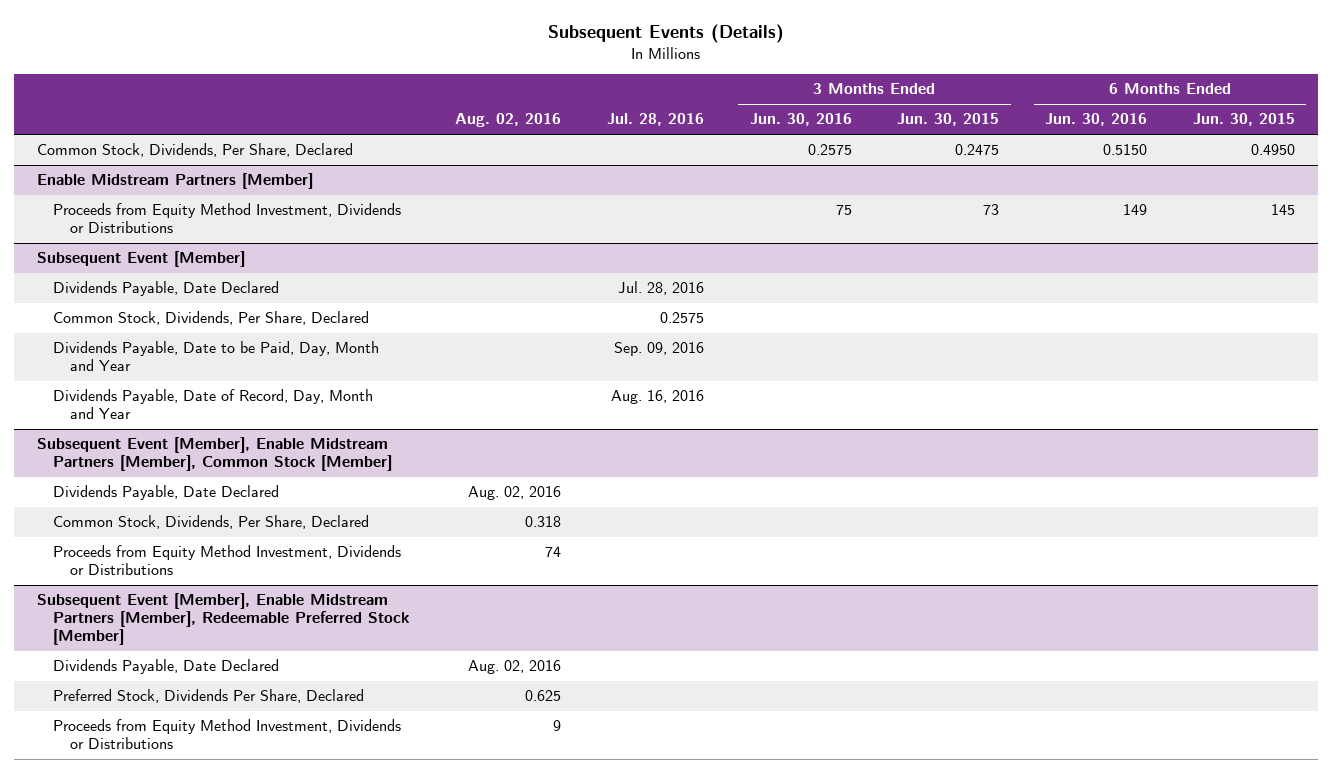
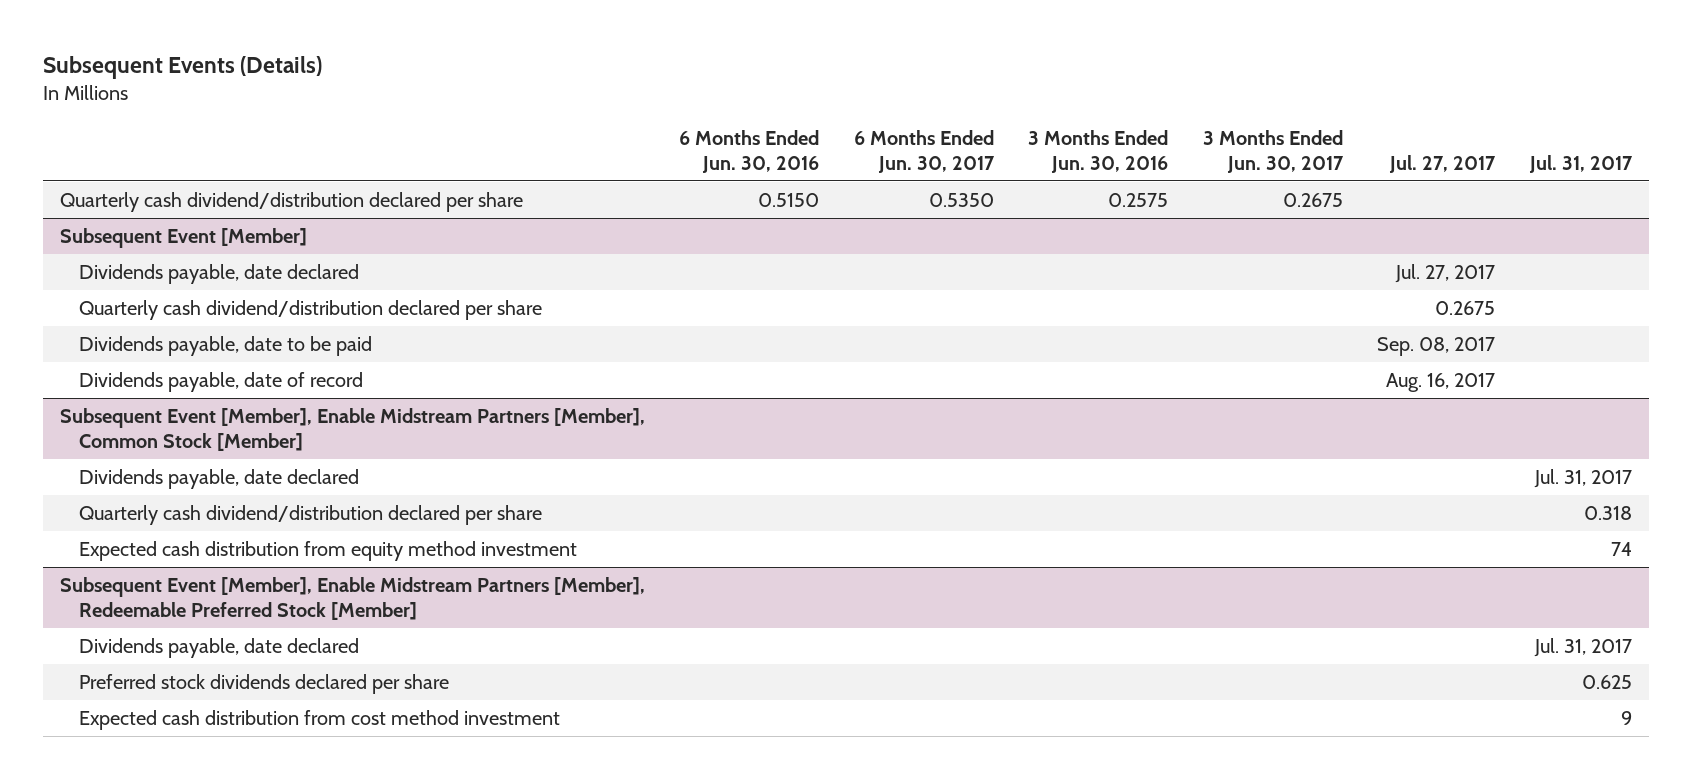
[455,113,562,128] Aug. 02, 2016 -> none
[606,113,704,127] Jul. 28, 2016 -> none
[897,113,1000,127] Jun. 30, 2015 -> none
[1192,113,1295,127] Jun. 30, 2015 -> none
none -> [853,130,995,173] 6 Months Ended Jun. 30, 2017
none -> [1202,130,1344,173] 3 Months Ended Jun. 30, 2017
none -> [1389,154,1497,173] Jul. 27, 2017
none -> [1528,154,1633,173] Jul. 31, 2017
[36,173,313,190] Enable Midstream Partners [Member] -> none
[53,203,402,234] Proceeds from Equity Method Investment, Dividends or Distributions -> none
[36,143,353,158] Common Stock, Dividends, Per Share, Declared -> [59,192,523,213] Quarterly cash dividend/distribution declared per share
[53,281,280,297] Dividends Payable, Date Declared -> [78,264,359,285] Dividends payable, date declared
[53,311,370,326] Common Stock, Dividends, Per Share, Declared -> [78,300,542,321] Quarterly cash dividend/distribution declared per share
[53,341,380,372] Dividends Payable, Date to be Paid, Day, Month and Year -> [78,336,372,357] Dividends payable, date to be paid
[53,389,374,420] Dividends Payable, Date of Record, Day, Month and Year -> [78,372,363,393] Dividends payable, date of record
[53,485,280,501] Dividends Payable, Date Declared -> [78,469,359,490] Dividends payable, date declared
[53,515,370,530] Common Stock, Dividends, Per Share, Declared -> [78,505,542,526] Quarterly cash dividend/distribution declared per share
[53,545,402,576] Proceeds from Equity Method Investment, Dividends or Distributions -> [78,541,577,562] Expected cash distribution from equity method investment
[53,719,402,750] Proceeds from Equity Method Investment, Dividends or Distributions -> none
[53,659,280,675] Dividends Payable, Date Declared -> [78,638,359,659] Dividends payable, date declared
[53,689,365,704] Preferred Stock, Dividends Per Share, Declared -> [78,674,449,695] Preferred stock dividends declared per share
none -> [78,710,560,731] Expected cash distribution from cost method investment

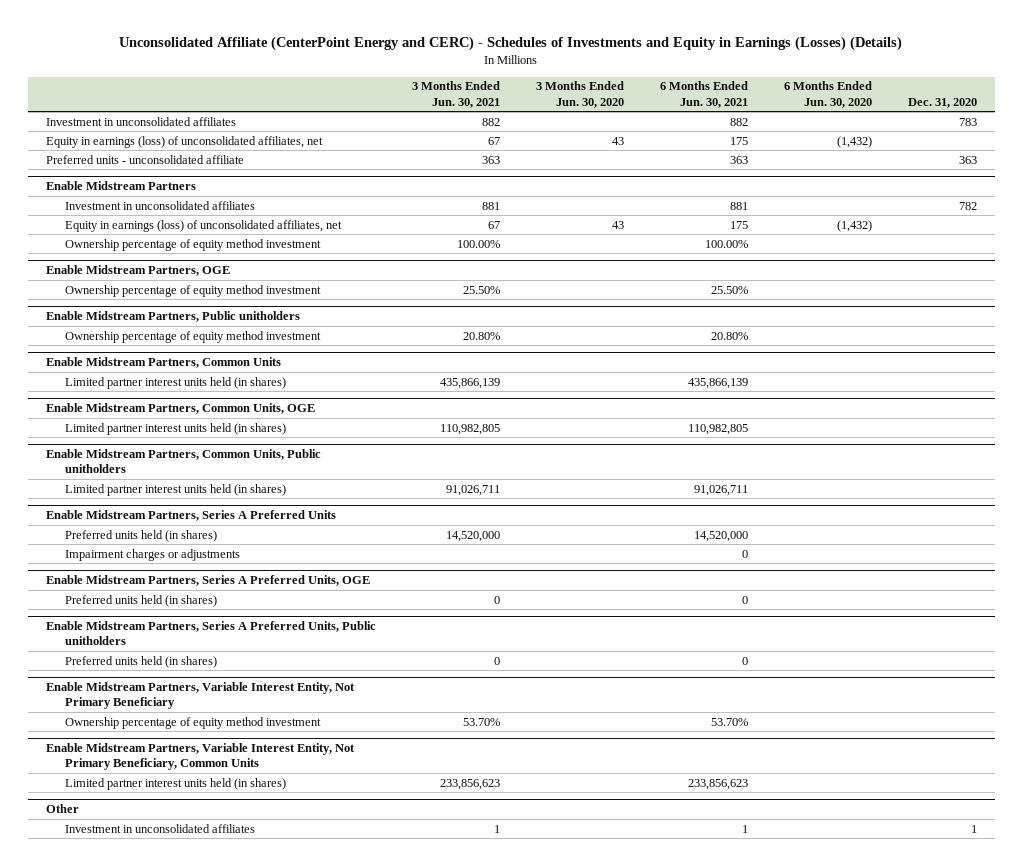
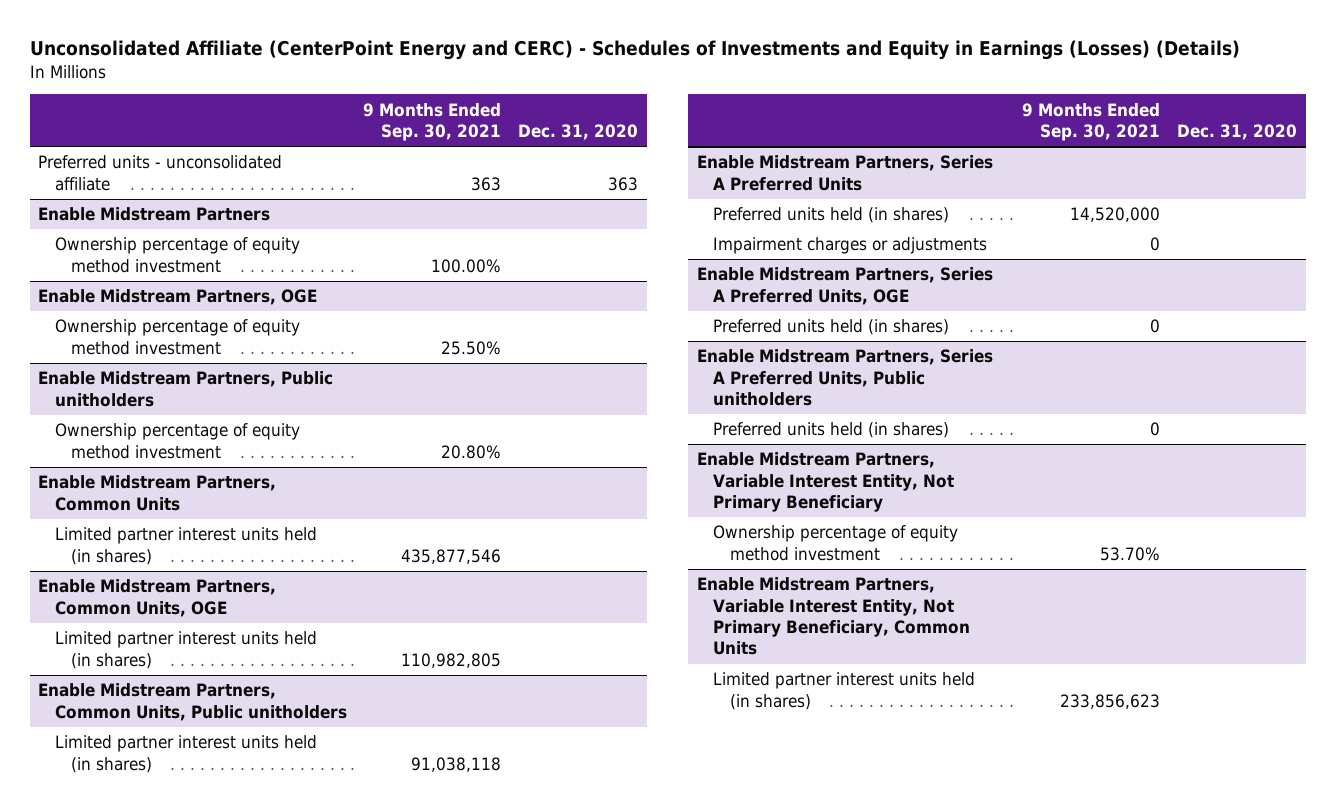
[411,81,500,108] 3 Months Ended Jun. 30, 2021 -> none
[535,81,624,108] 3 Months Ended Jun. 30, 2020 -> none
[659,81,748,108] 6 Months Ended Jun. 30, 2021 -> none
[783,81,872,108] 6 Months Ended Jun. 30, 2020 -> none
none -> [363,102,502,141] 9 Months Ended Sep. 30, 2021
[45,116,236,126] Investment in unconsolidated affiliates -> none
[45,135,323,148] Equity in earnings (loss) of unconsolidated affiliates, net -> none
[65,200,256,210] Investment in unconsolidated affiliates -> none
[65,219,343,232] Equity in earnings (loss) of unconsolidated affiliates, net -> none
[45,804,79,814] Other -> none
[65,823,256,833] Investment in unconsolidated affiliates -> none

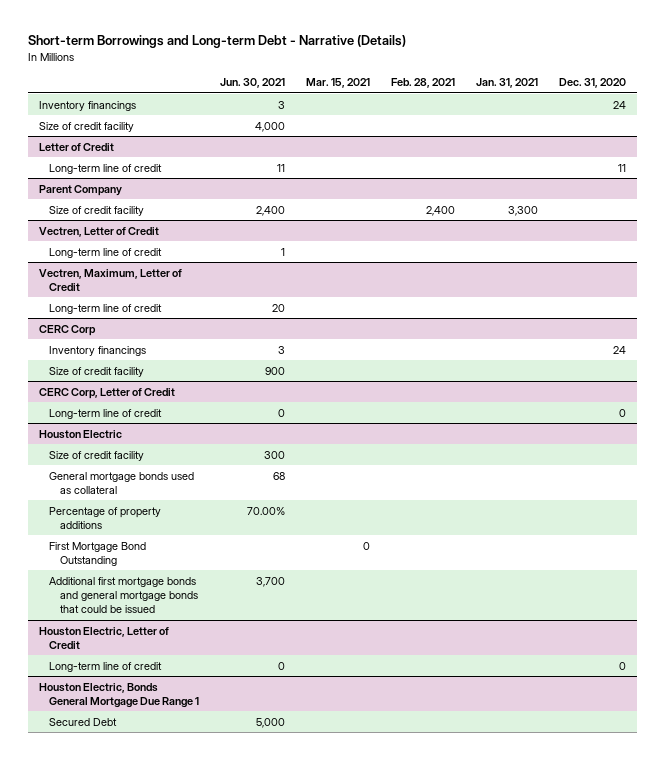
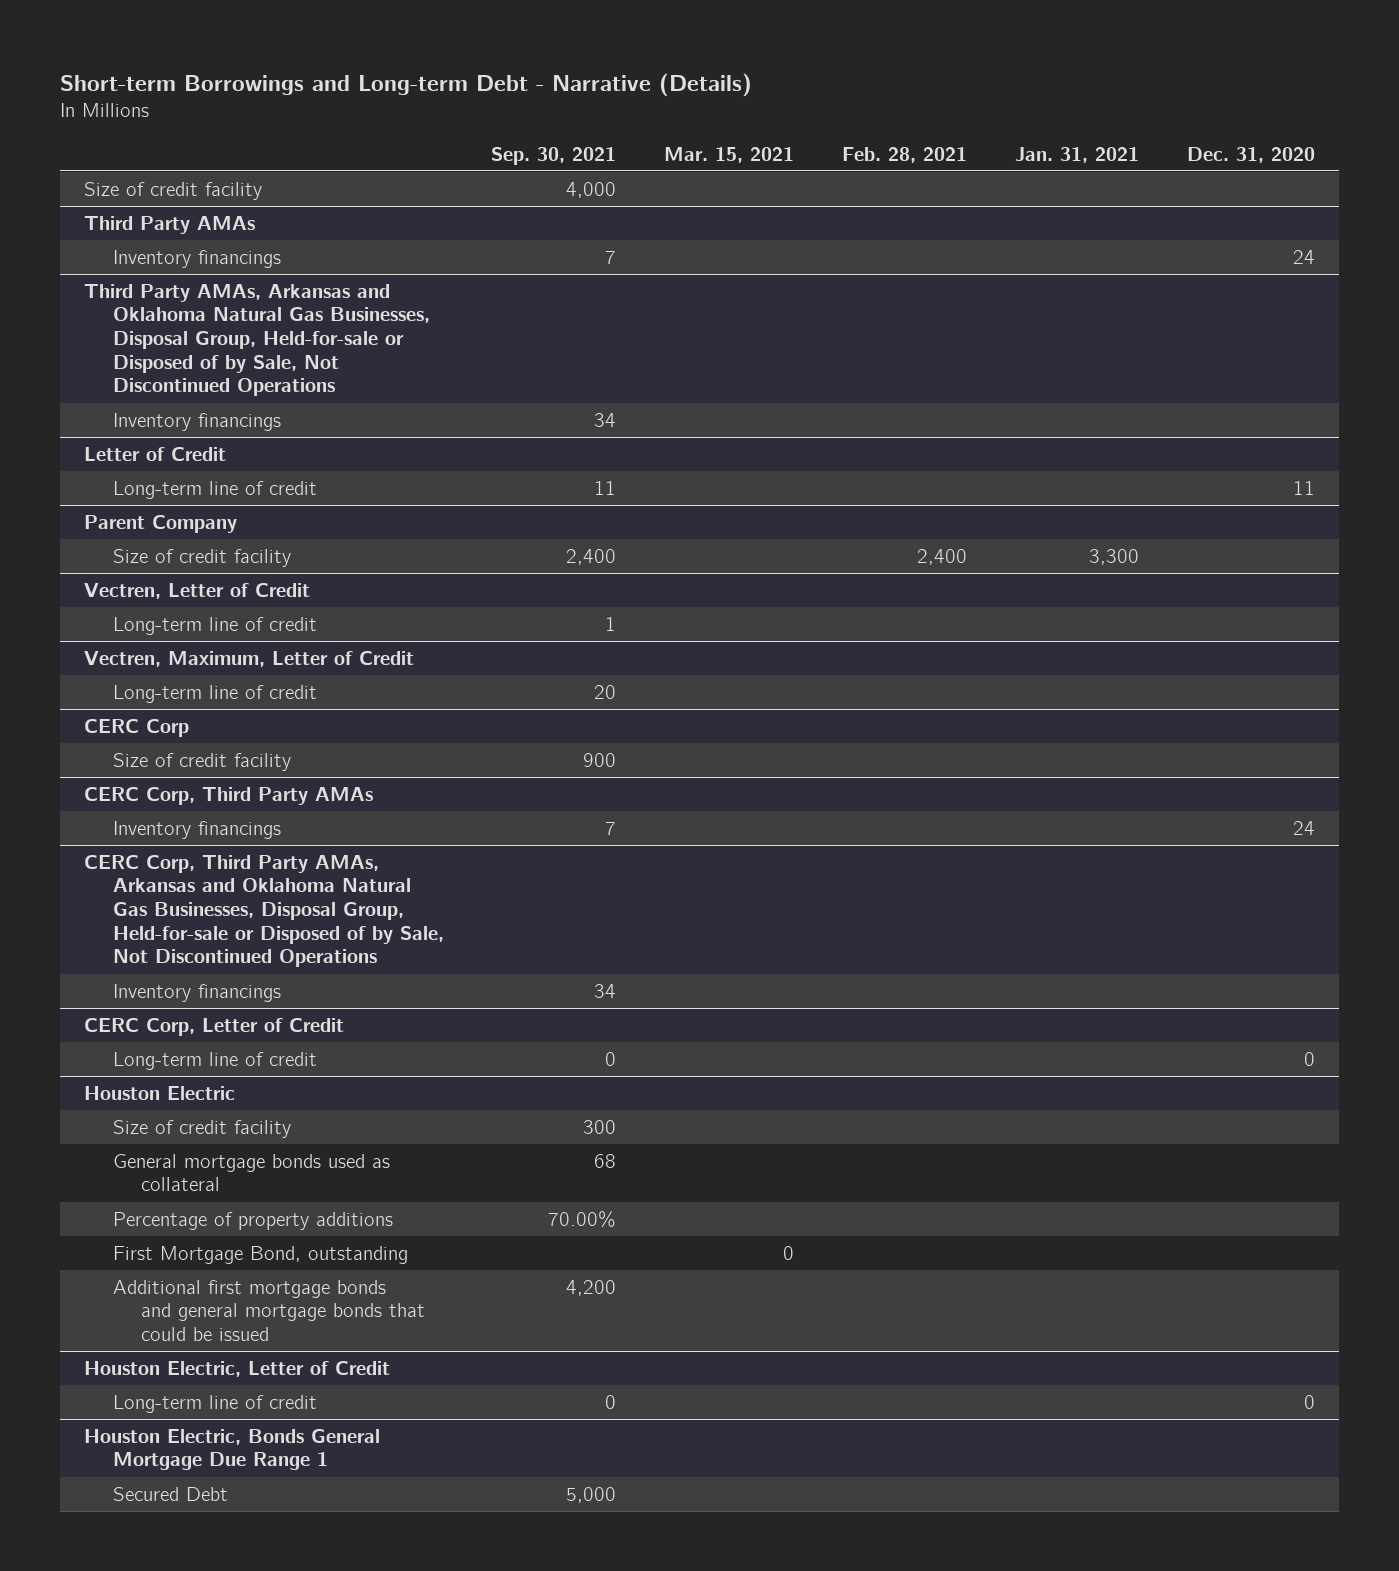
[220,78,286,89] Jun. 30, 2021 -> none
none -> [491,146,617,165] Sep. 30, 2021
[38,100,136,111] Inventory financings -> none
none -> [84,215,256,234] Third Party AMAs
none -> [112,249,281,268] Inventory financings
none -> [84,283,430,397] Third Party AMAs, Arkansas and Oklahoma Natural Gas Businesses, Disposal Group, Held-for-sale or Disposed of by Sale, Not Discontinued Operations
none -> [112,412,281,431] Inventory financings
[49,345,147,356] Inventory financings -> none
none -> [84,786,374,805] CERC Corp, Third Party AMAs
none -> [112,820,281,839] Inventory financings
none -> [84,854,444,968] CERC Corp, Third Party AMAs, Arkansas and Oklahoma Natural Gas Businesses, Disposal Group, Held-for-sale or Disposed of by Sale, Not Discontinued Operations
none -> [112,983,281,1002] Inventory financings
[49,541,147,566] First Mortgage Bond Outstanding -> [112,1245,408,1264] First Mortgage Bond, outstanding

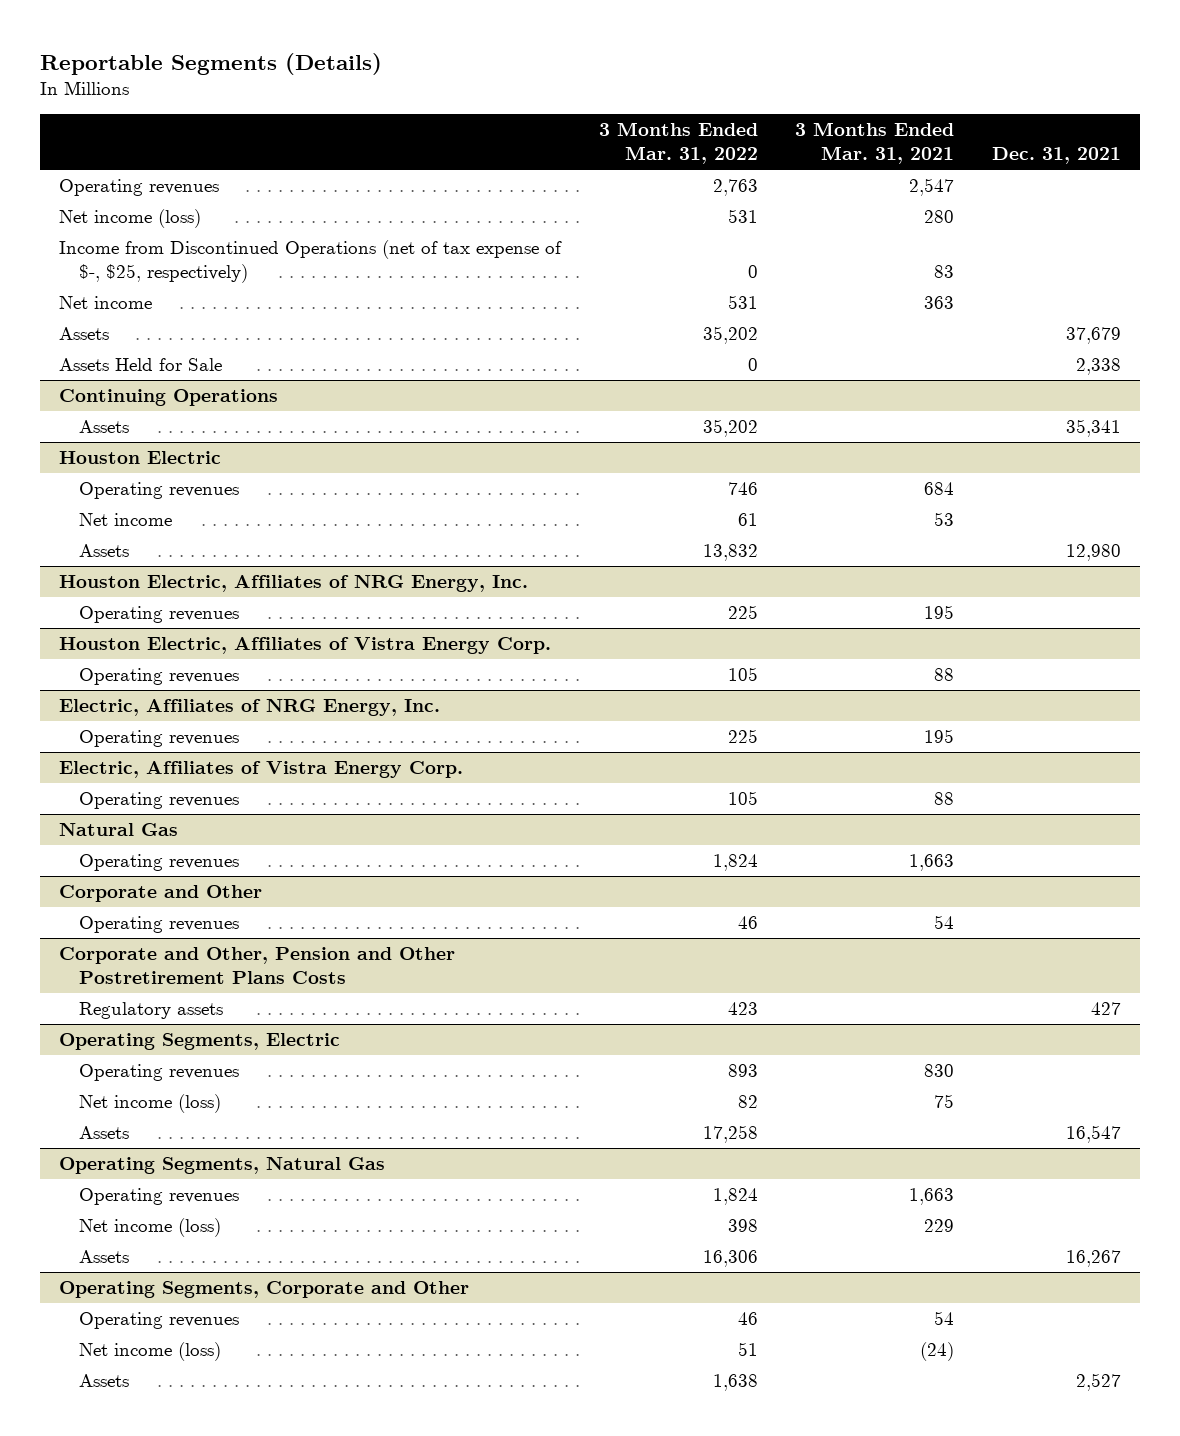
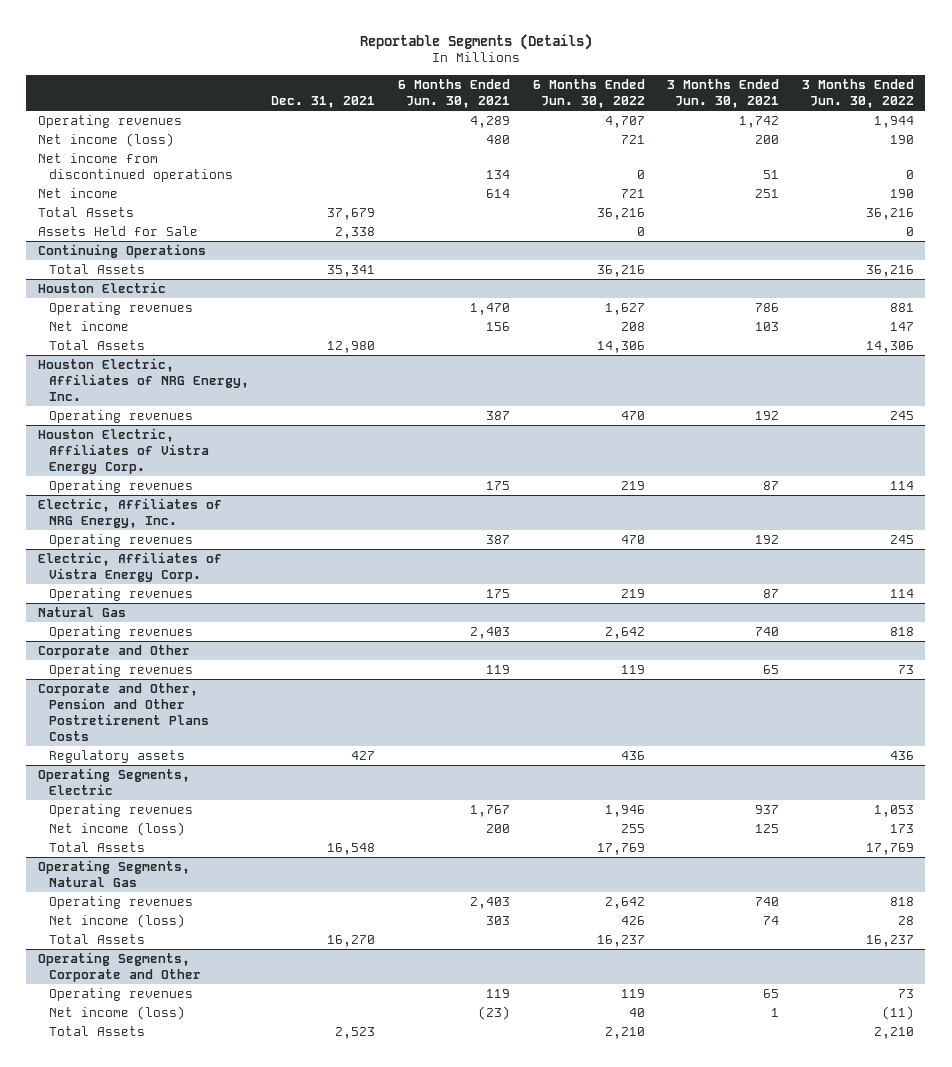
[598,122,758,164] 3 Months Ended Mar. 31, 2022 -> none
[795,122,955,164] 3 Months Ended Mar. 31, 2021 -> none
none -> [397,78,510,108] 6 Months Ended Jun. 30, 2021
none -> [532,78,645,108] 6 Months Ended Jun. 30, 2022
none -> [667,78,780,108] 3 Months Ended Jun. 30, 2021
none -> [801,78,914,108] 3 Months Ended Jun. 30, 2022
[59,240,563,283] Income from Discontinued Operations (net of tax expense of $-, $25, respectively) -> [37,152,233,183] Net income from discontinued operations
[59,327,110,341] Assets -> [37,206,134,217] Total Assets
[79,420,130,434] Assets -> [48,263,145,274] Total Assets
[79,544,130,558] Assets -> [48,339,145,350] Total Assets
[79,1126,130,1140] Assets -> [48,841,145,852] Total Assets
[1065,1125,1121,1144] 16,547 -> [327,842,376,855] 16,548
[79,1250,130,1264] Assets -> [48,933,145,944] Total Assets
[1065,1250,1121,1268] 16,267 -> [327,934,376,947] 16,270
[79,1374,130,1388] Assets -> [48,1025,145,1036] Total Assets
[1075,1373,1121,1392] 2,527 -> [335,1026,376,1039] 2,523

